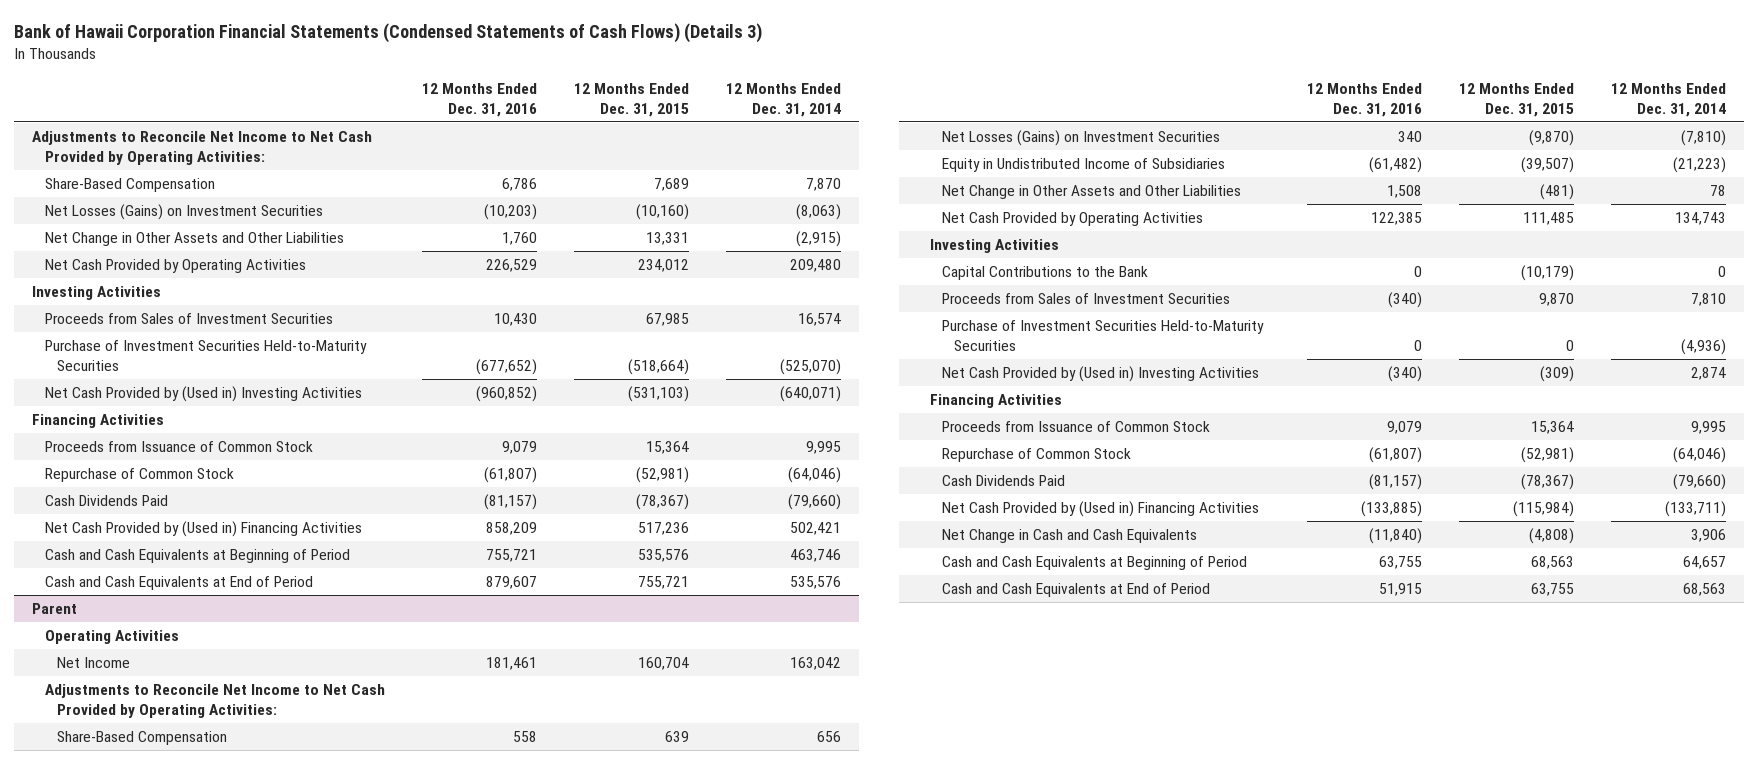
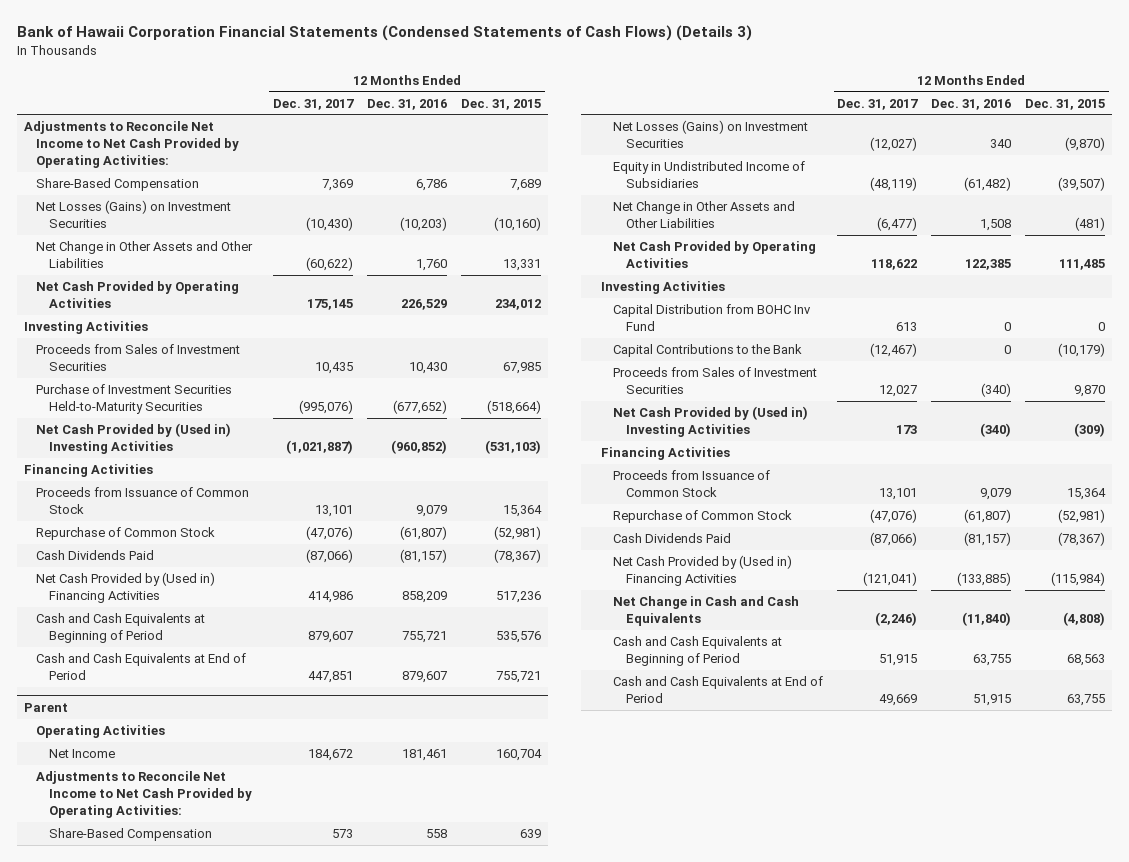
[725,82,841,117] 12 Months Ended Dec. 31, 2014 -> none
none -> [272,98,354,110] Dec. 31, 2017
none -> [613,304,812,332] Capital Distribution from BOHC Inv Fund
[941,320,1264,351] Purchase of Investment Securities Held-to-Maturity Securities -> none

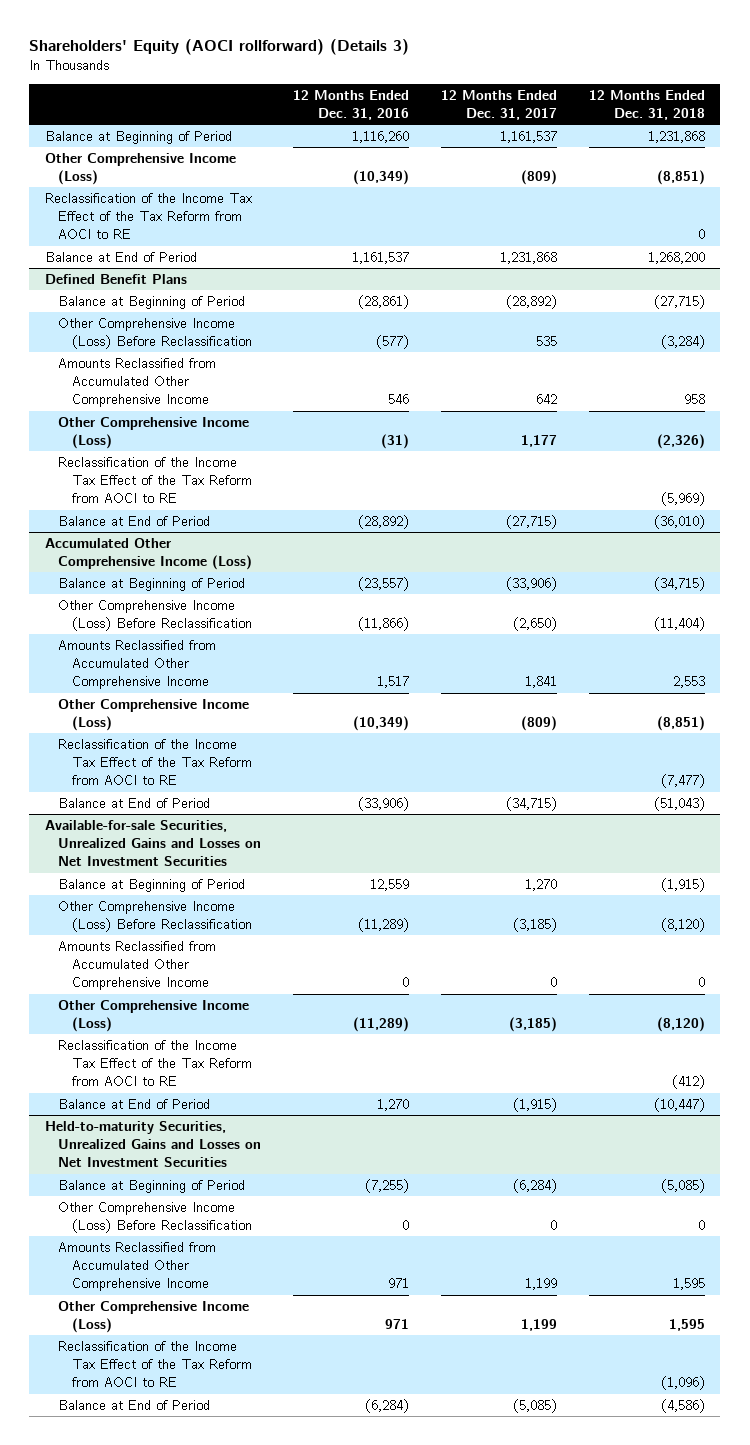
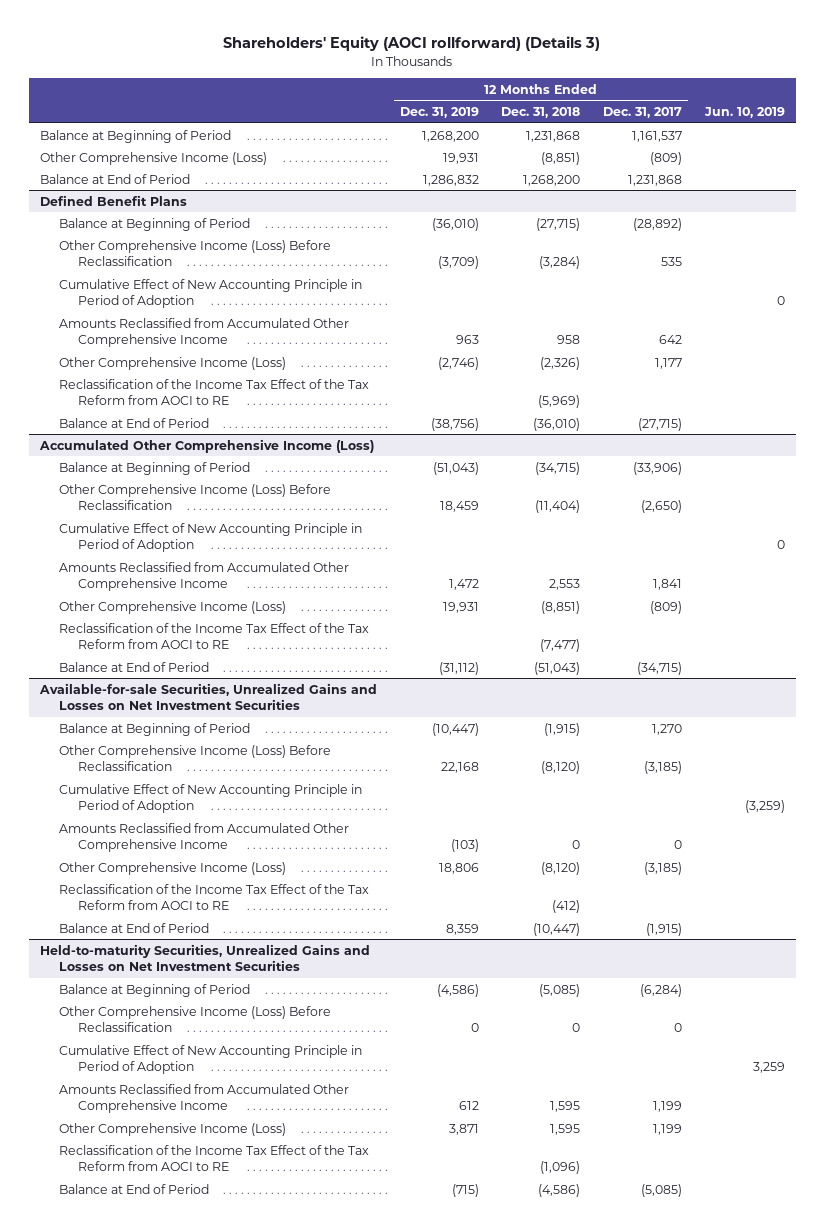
[293,89,410,120] 12 Months Ended Dec. 31, 2016 -> none
none -> [399,107,479,119] Dec. 31, 2019
none -> [703,107,785,119] Jun. 10, 2019
[45,193,253,240] Reclassification of the Income Tax Effect of the Tax Reform from AOCI to RE -> none
none -> [58,278,362,308] Cumulative Effect of New Accounting Principle in Period of Adoption
none -> [58,522,362,552] Cumulative Effect of New Accounting Principle in Period of Adoption
none -> [58,783,362,813] Cumulative Effect of New Accounting Principle in Period of Adoption
none -> [58,1044,362,1074] Cumulative Effect of New Accounting Principle in Period of Adoption

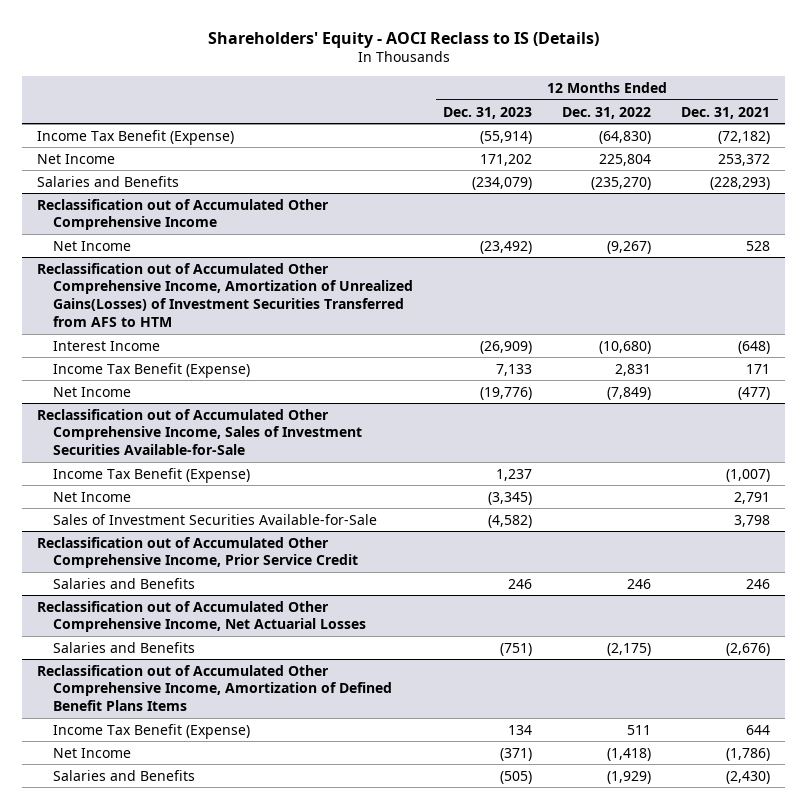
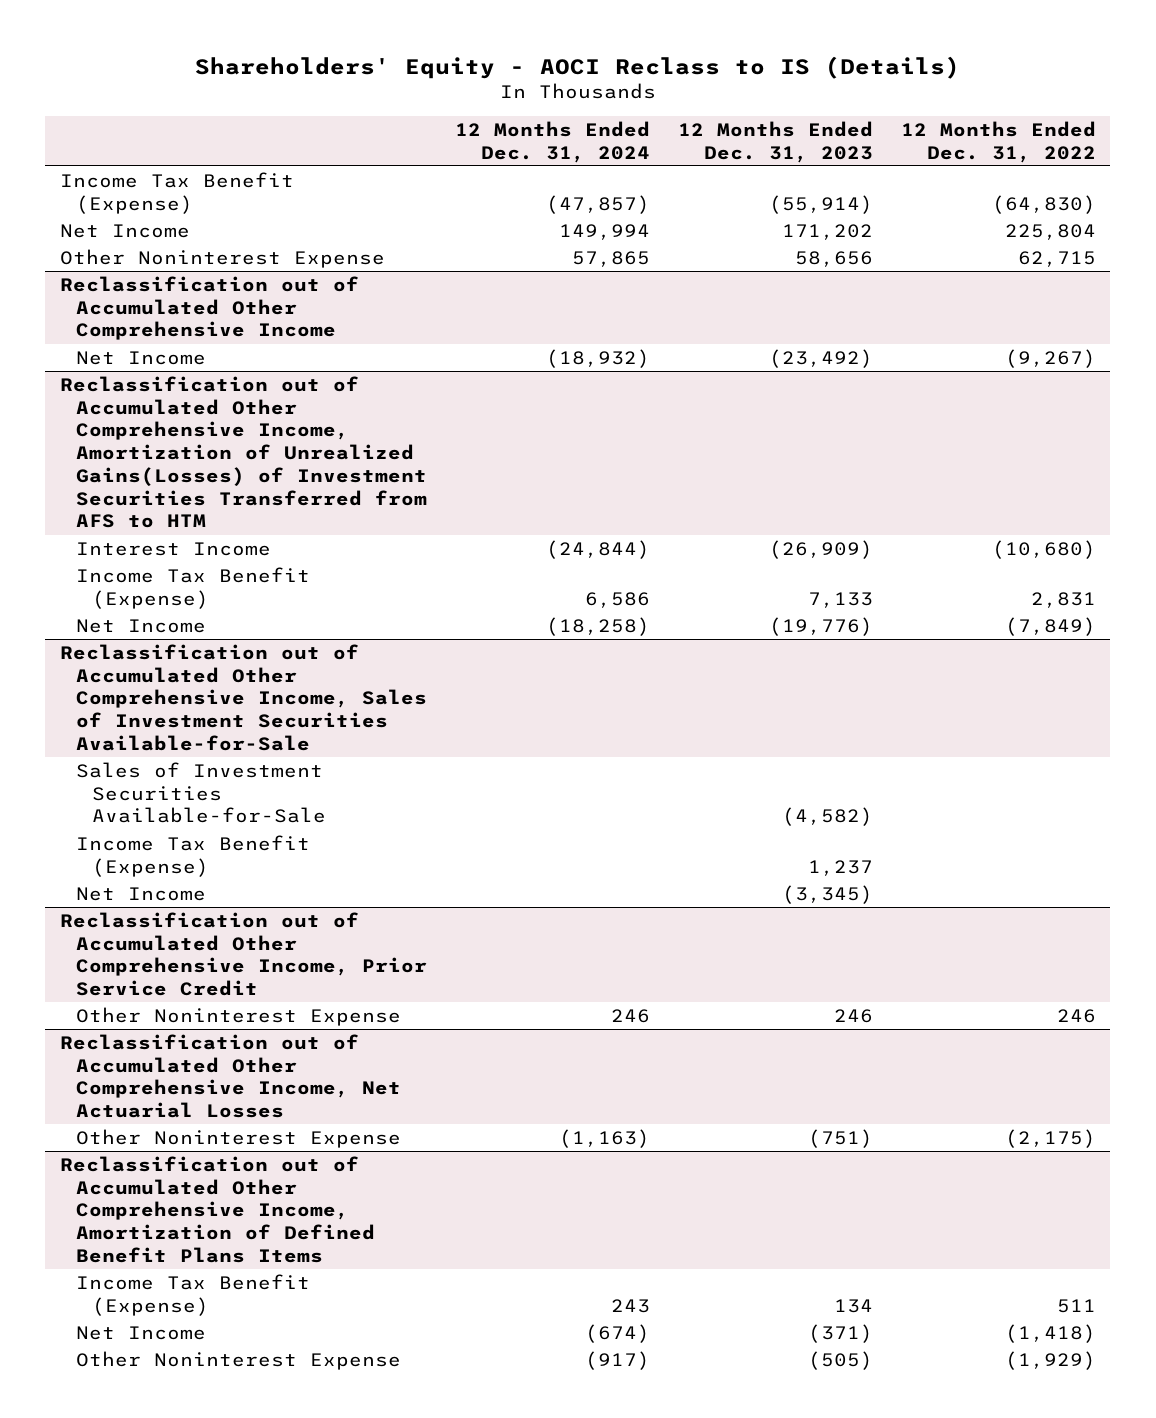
[681,106,771,119] Dec. 31, 2021 -> none
none -> [455,120,651,163] 12 Months Ended Dec. 31, 2024
[37,175,180,187] Salaries and Benefits -> none
none -> [59,248,385,268] Other Noninterest Expense
[53,513,378,525] Sales of Investment Securities Available-for-Sale -> [75,761,327,824] Sales of Investment Securities Available-for-Sale
[53,577,196,589] Salaries and Benefits -> [75,1006,401,1026] Other Noninterest Expense
[53,641,196,653] Salaries and Benefits -> [75,1128,401,1148] Other Noninterest Expense
[53,769,196,781] Salaries and Benefits -> [75,1350,401,1370] Other Noninterest Expense

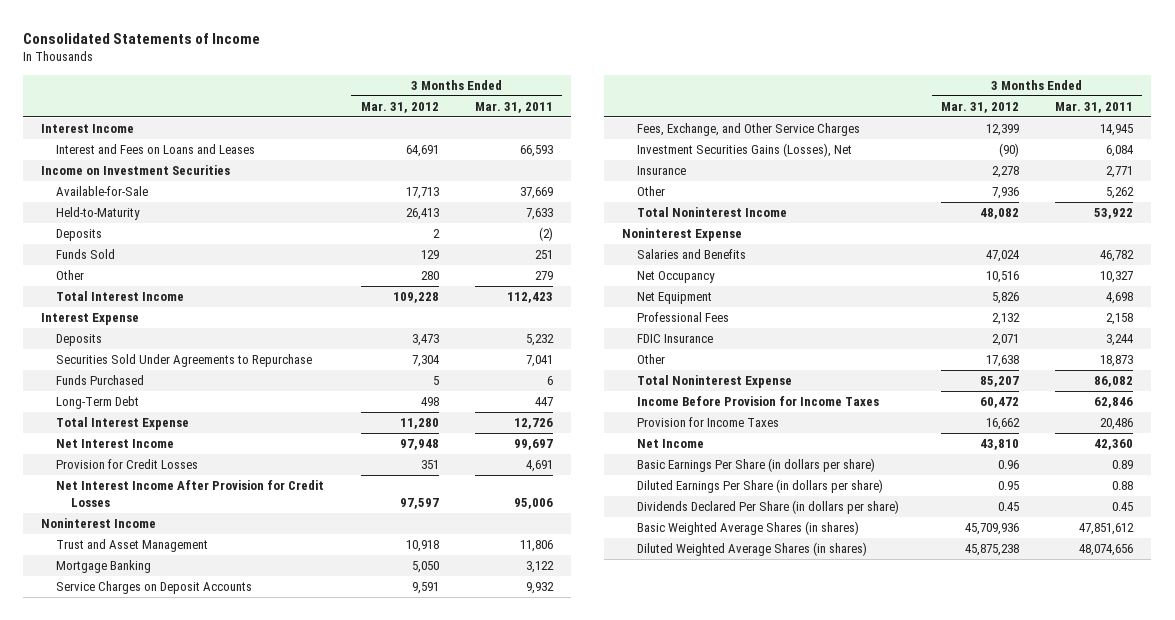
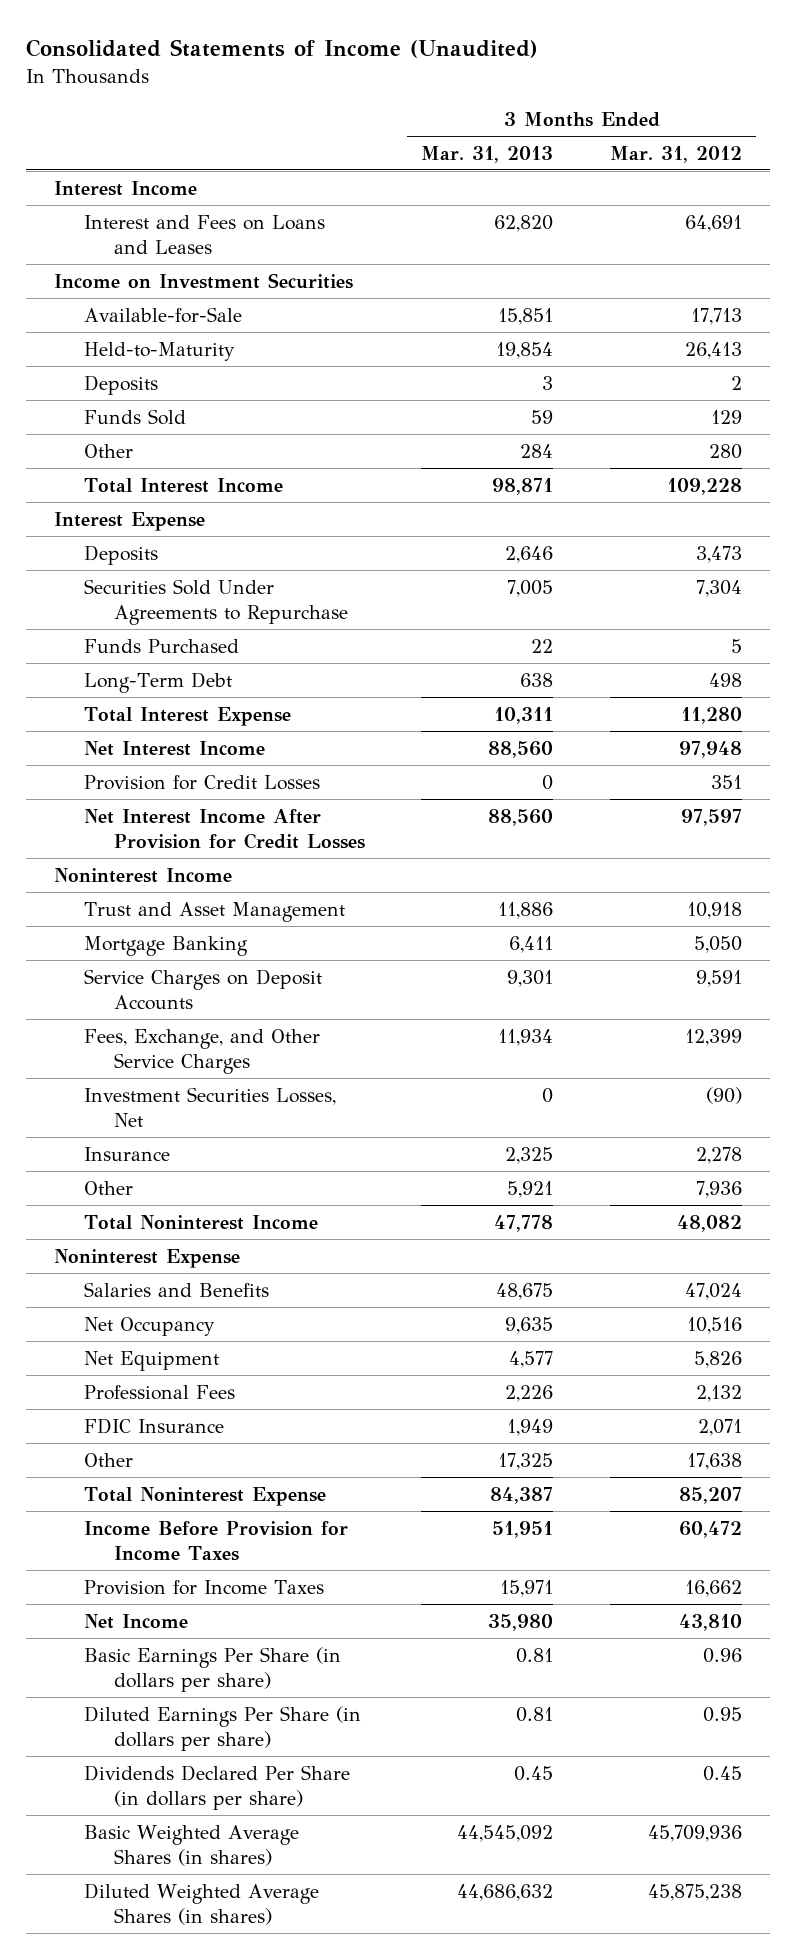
[23,32,261,44] Consolidated Statements of Income -> [25,39,538,59] Consolidated Statements of Income (Unaudited)
[474,102,553,114] Mar. 31, 2011 -> none
none -> [421,145,554,163] Mar. 31, 2013
[636,143,852,158] Investment Securities Gains (Losses), Net -> [83,1086,336,1127] Investment Securities Losses, Net

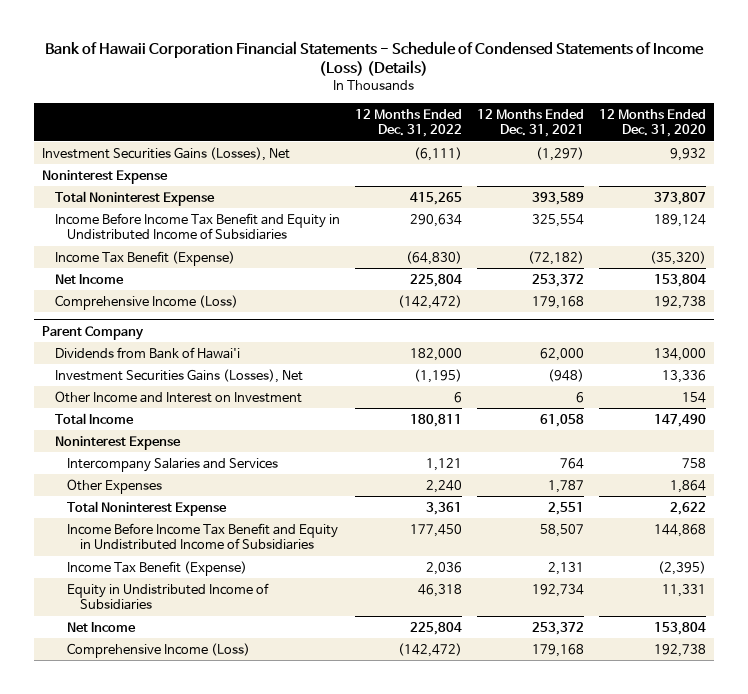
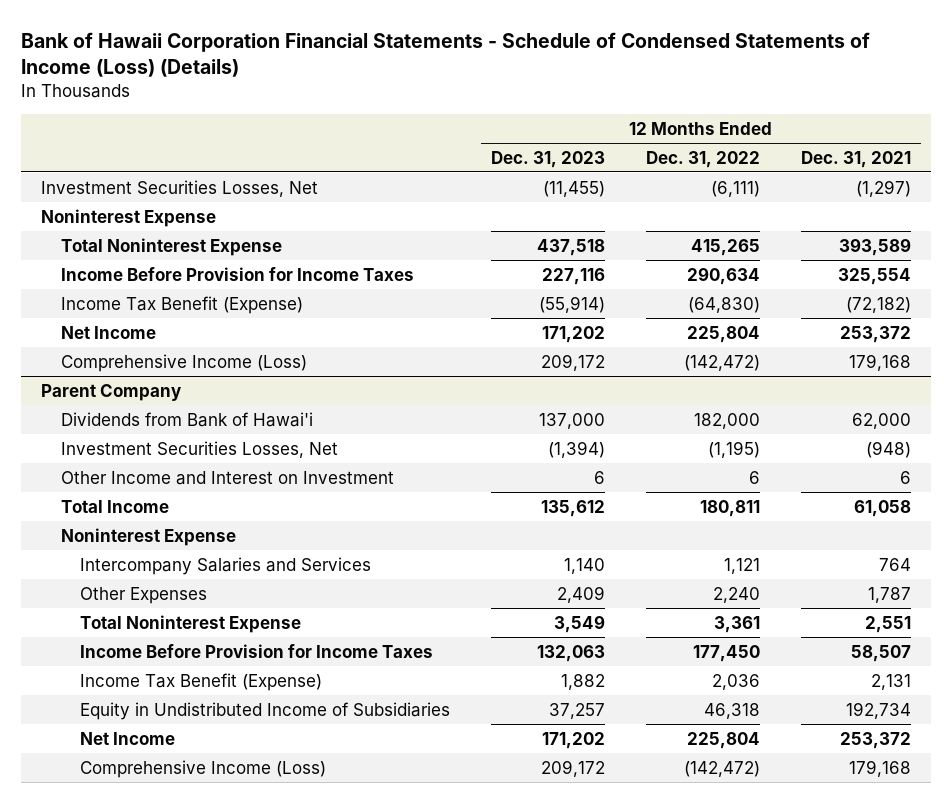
[599,108,707,138] 12 Months Ended Dec. 31, 2020 -> none
none -> [490,150,605,168] Dec. 31, 2023
[41,146,290,161] Investment Securities Gains (Losses), Net -> [41,179,319,197] Investment Securities Losses, Net
[54,212,340,241] Income Before Income Tax Benefit and Equity in Undistributed Income of Subsidiaries -> [60,266,414,281] Income Before Provision for Income Taxes
[54,368,303,383] Investment Securities Gains (Losses), Net -> [60,440,338,458] Investment Securities Losses, Net
[67,522,339,551] Income Before Income Tax Benefit and Equity in Undistributed Income of Subsidiaries -> [79,643,433,658] Income Before Provision for Income Taxes

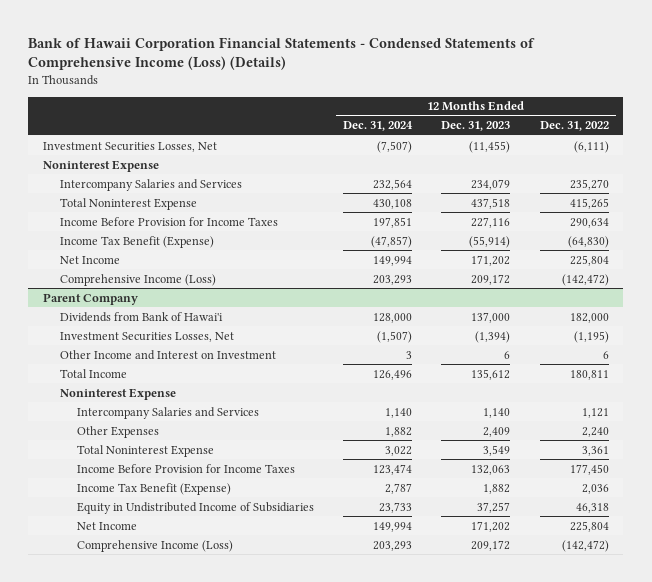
[20,31,870,78] Bank of Hawaii Corporation Financial Statements - Schedule of Condensed Statements of Income (Loss) (Details) -> [28,36,536,71] Bank of Hawaii Corporation Financial Statements - Condensed Statements of Comprehensive Income (Loss) (Details)
[800,150,911,168] Dec. 31, 2021 -> none
none -> [342,121,413,132] Dec. 31, 2024
none -> [59,178,242,191] Intercompany Salaries and Services

